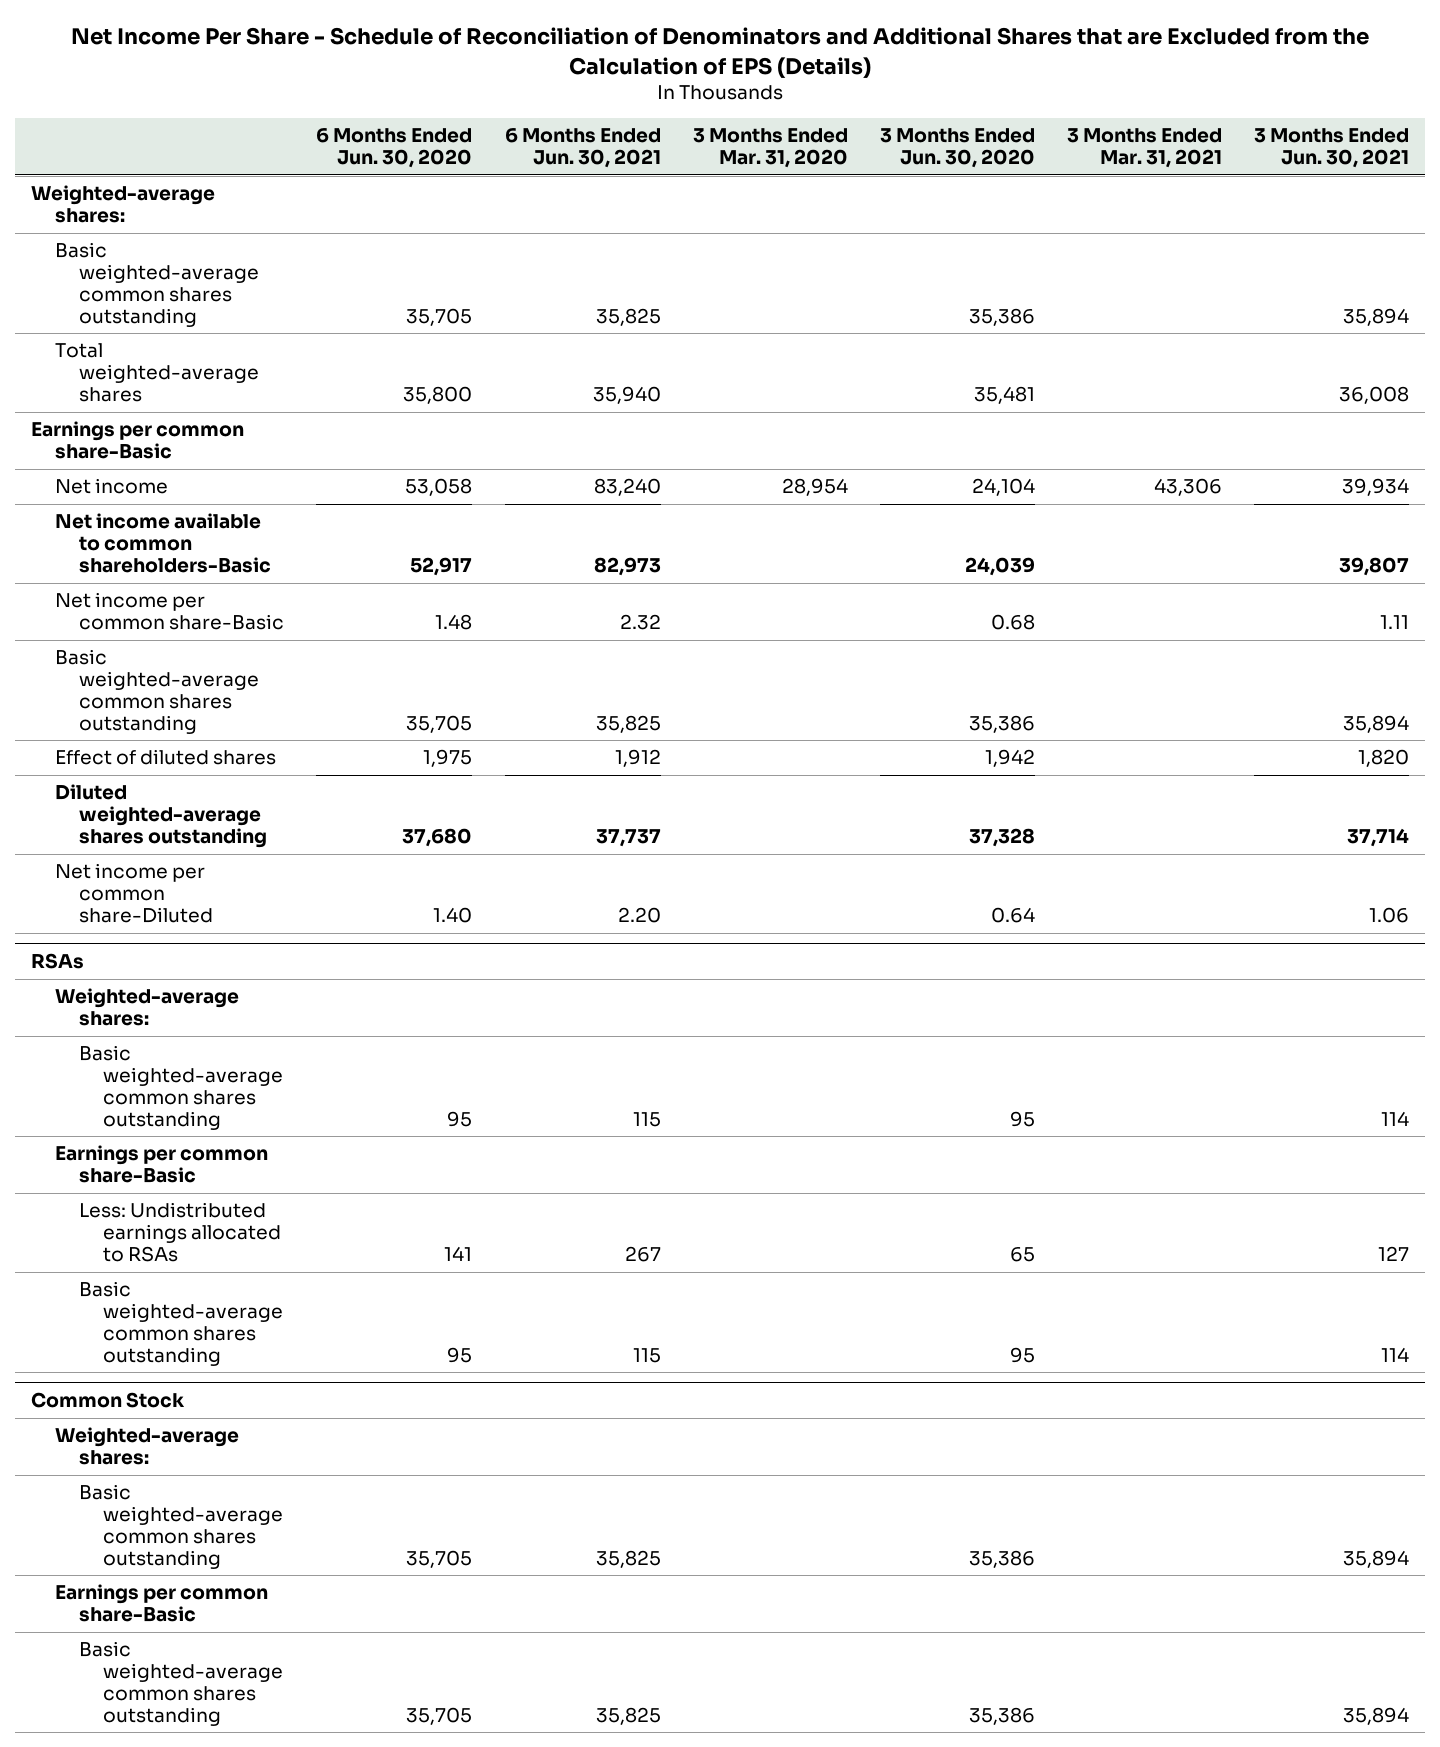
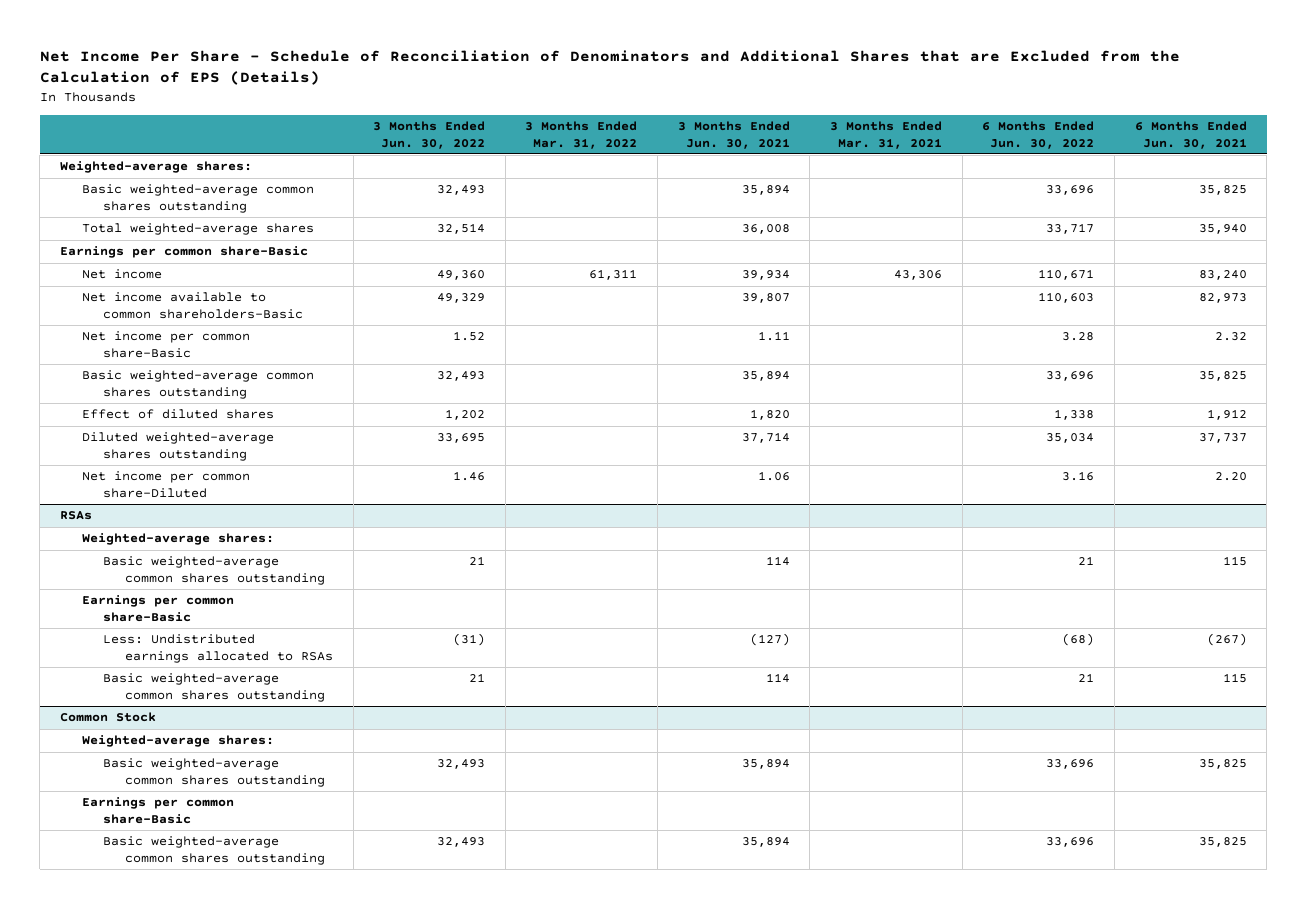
[316,128,473,169] 6 Months Ended Jun. 30, 2020 -> none
[692,128,848,169] 3 Months Ended Mar. 31, 2020 -> none
[879,128,1035,169] 3 Months Ended Jun. 30, 2020 -> none
none -> [373,120,486,149] 3 Months Ended Jun. 30, 2022
none -> [525,120,638,149] 3 Months Ended Mar. 31, 2022
none -> [982,120,1095,149] 6 Months Ended Jun. 30, 2022
[624,1245,661,1262] 267 -> [1206,633,1247,647] (267)
[1378,1245,1410,1261] 127 -> [749,633,790,647] (127)

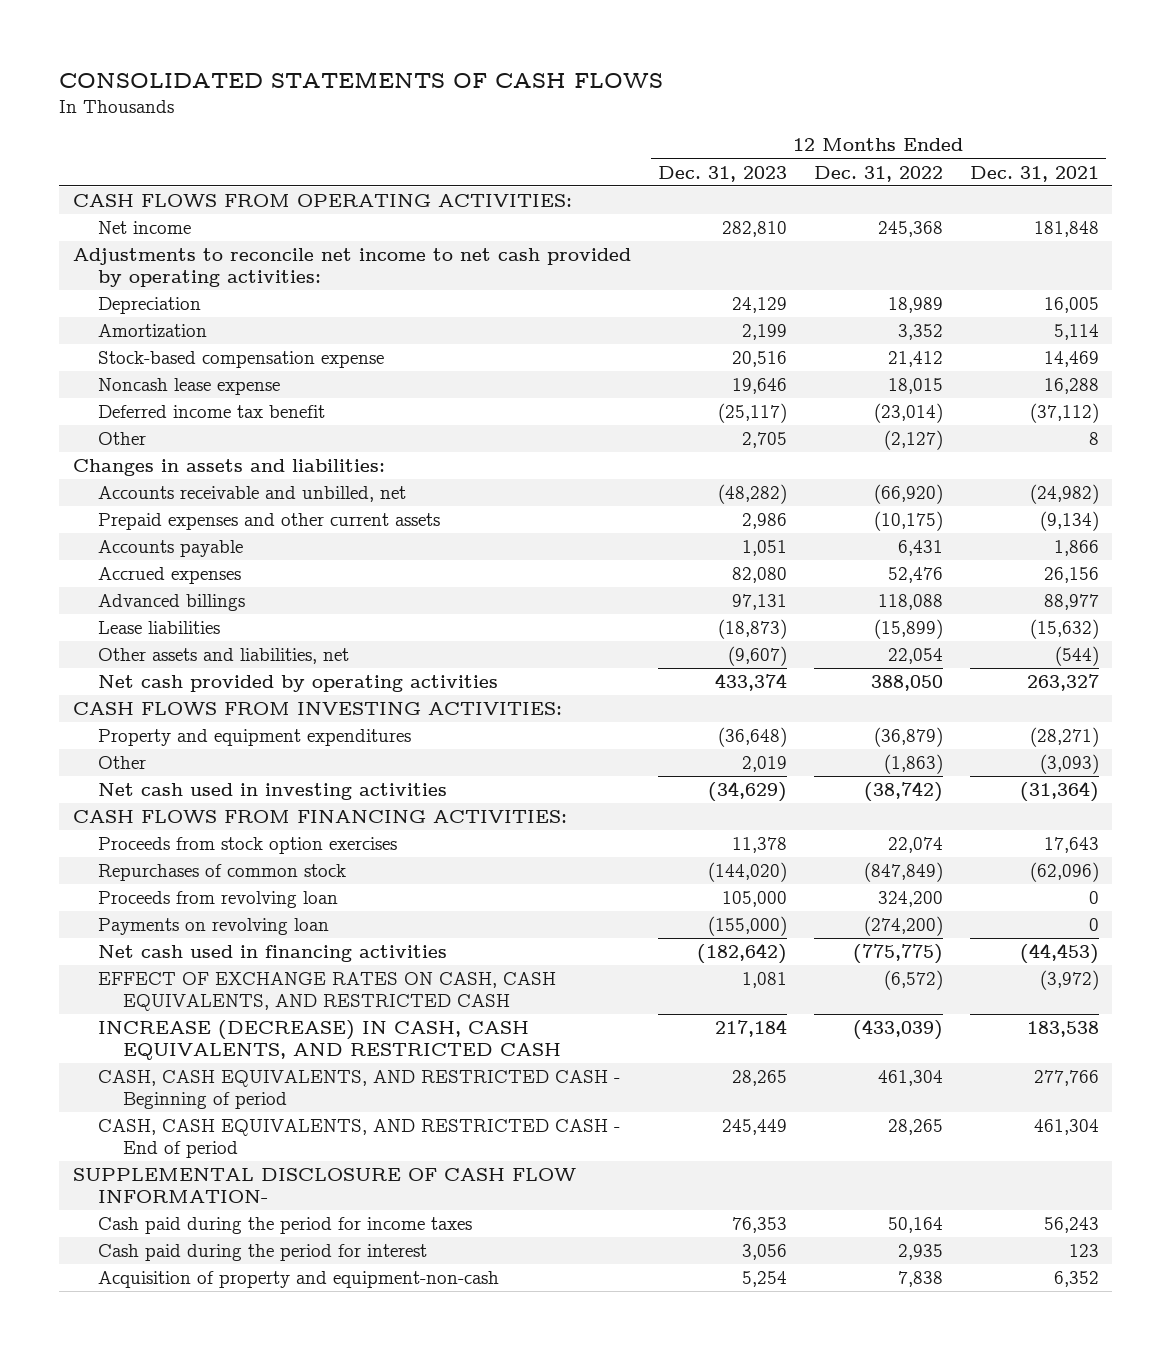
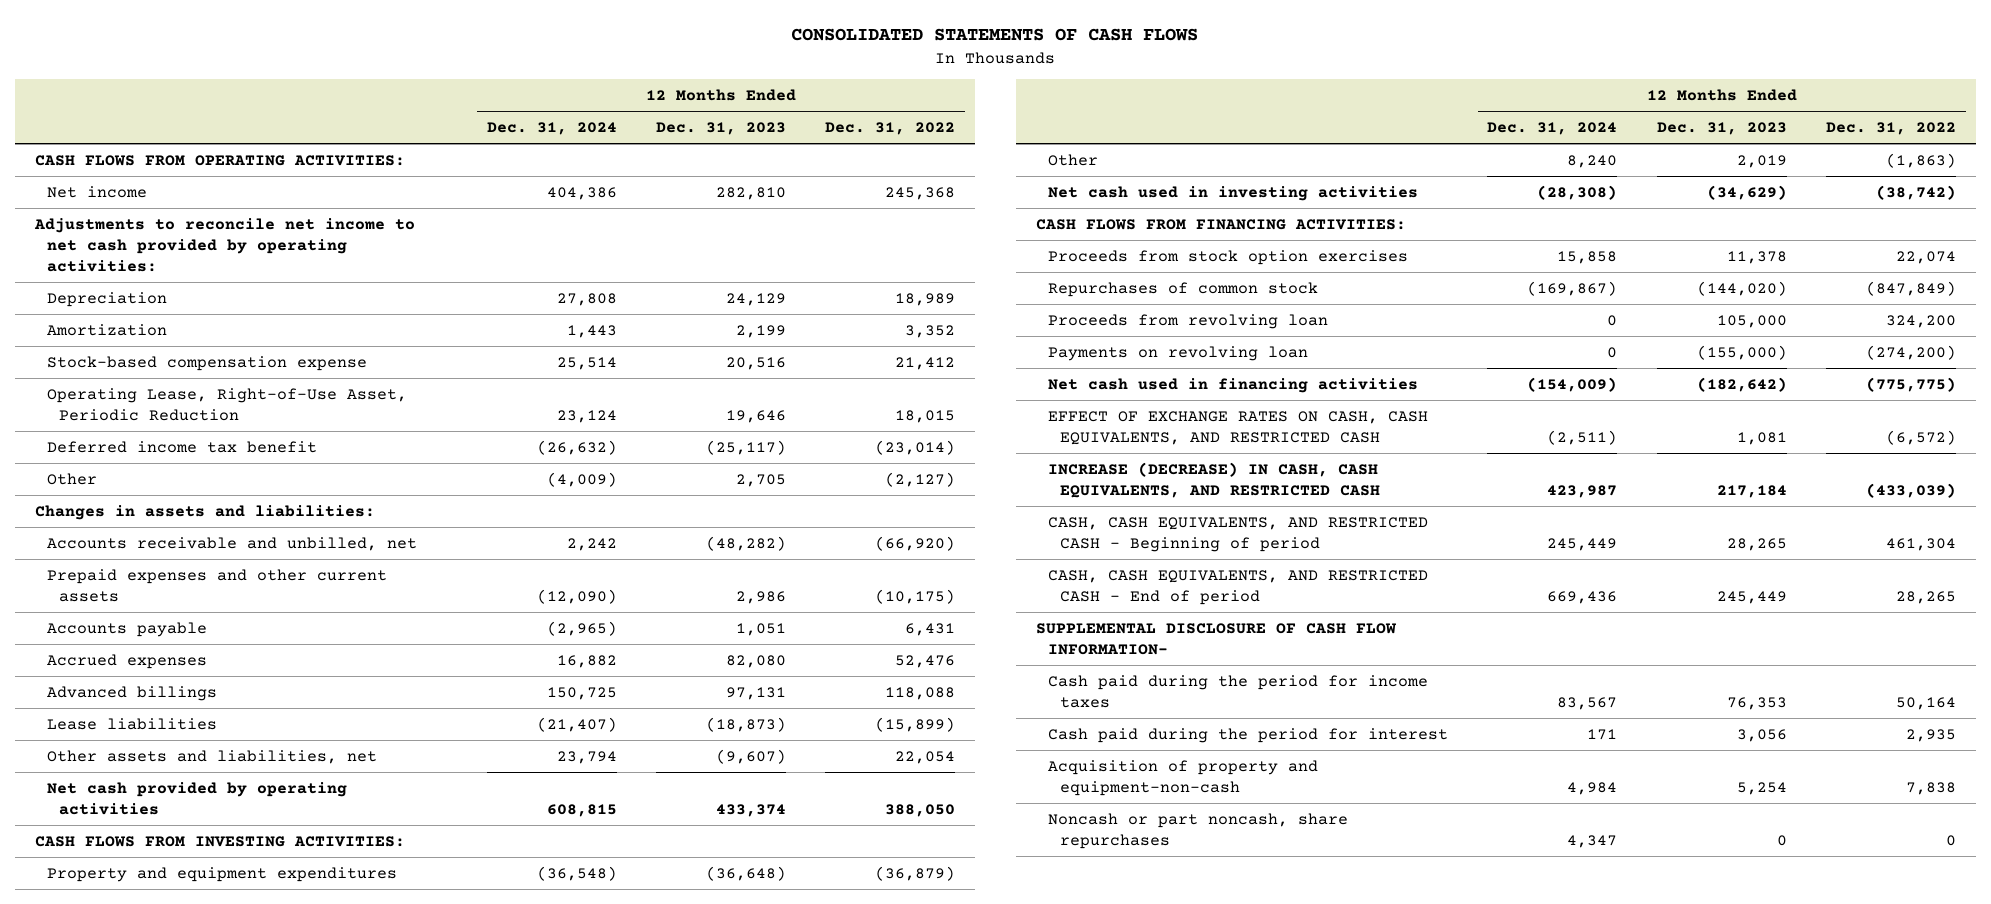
[969,165,1099,182] Dec. 31, 2021 -> none
none -> [486,121,617,135] Dec. 31, 2024
[97,378,280,396] Noncash lease expense -> [47,387,408,421] Operating Lease, Right-of-Use Asset, Periodic Reduction
none -> [1047,812,1348,849] Noncash or part noncash, share repurchases

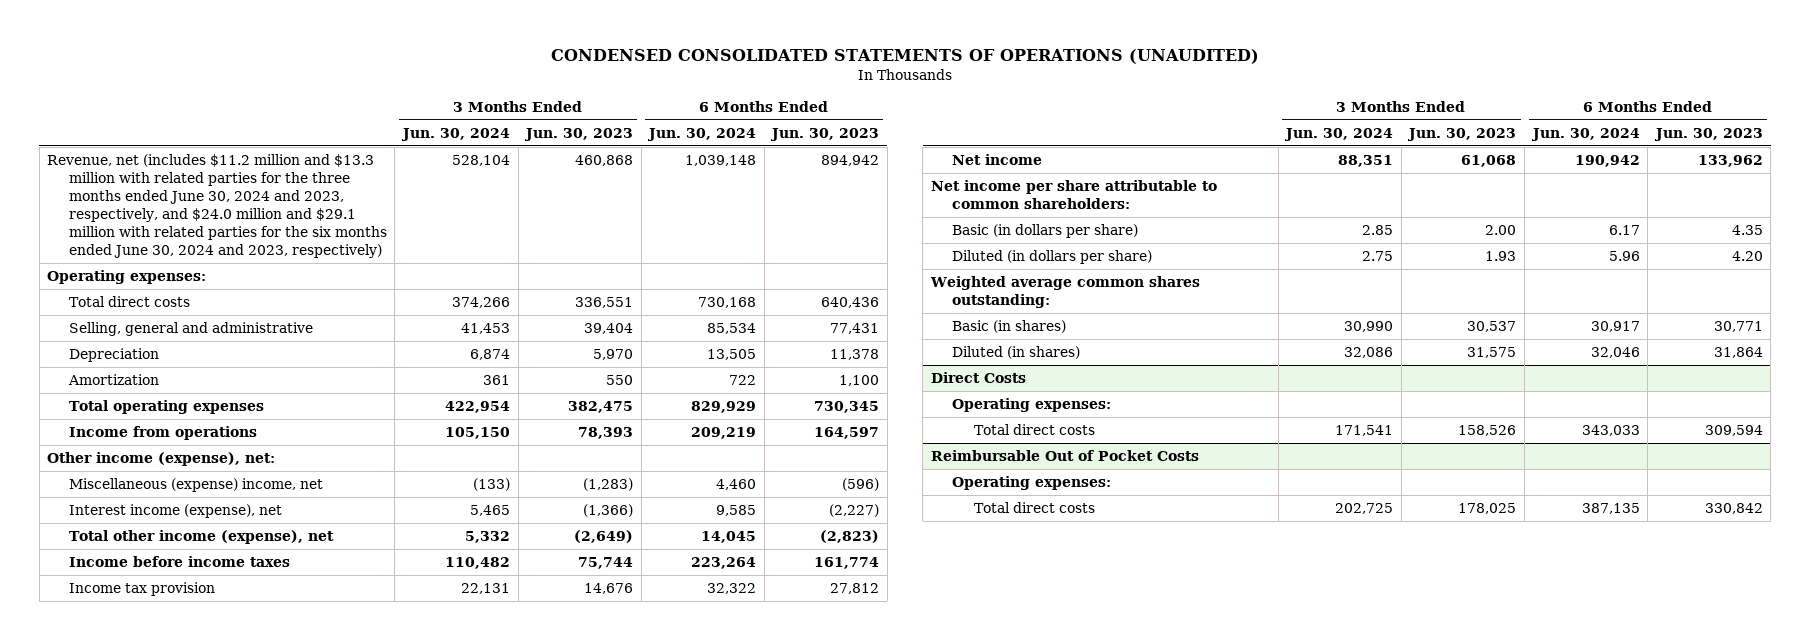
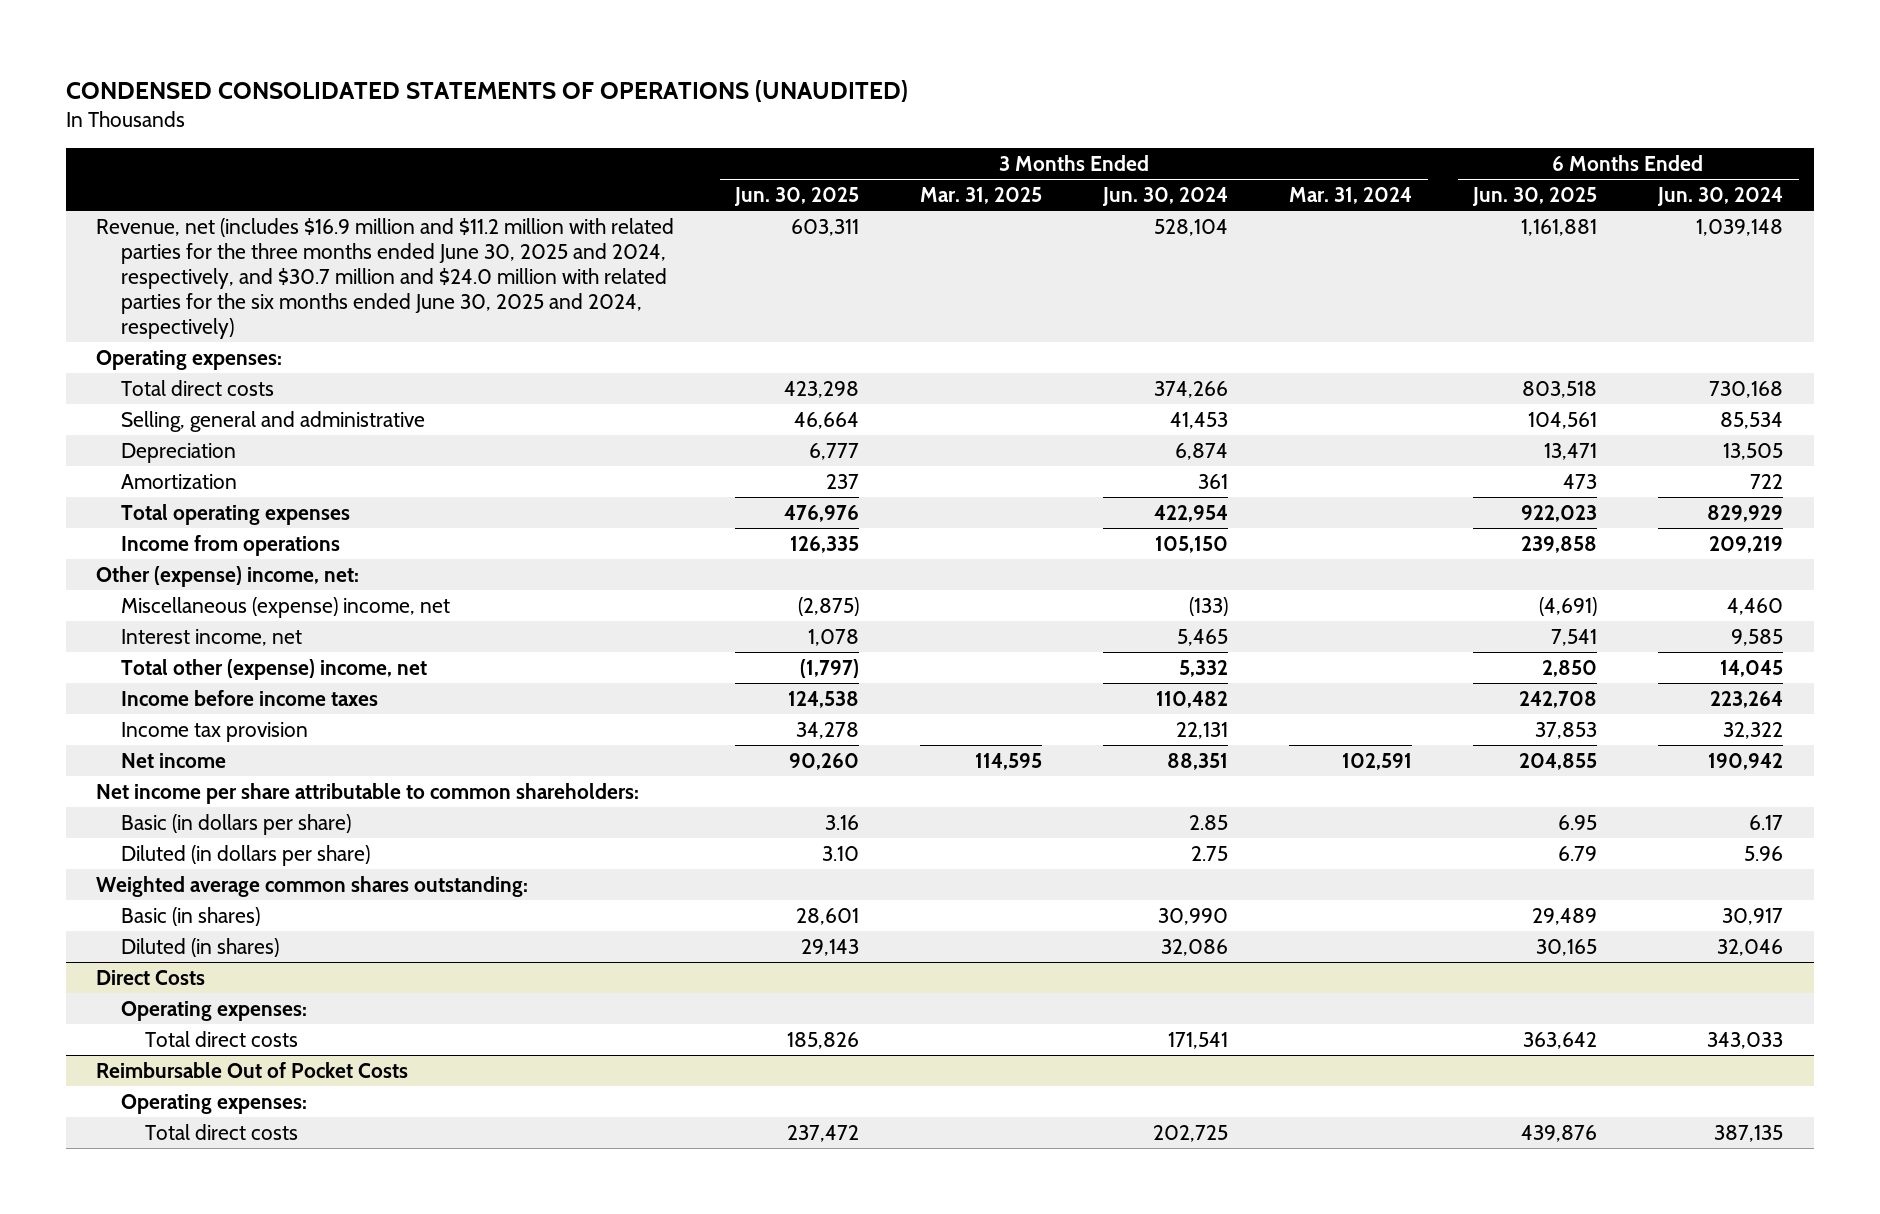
[524,127,634,141] Jun. 30, 2023 -> none
[770,127,880,141] Jun. 30, 2023 -> none
none -> [734,187,860,207] Jun. 30, 2025
none -> [920,187,1043,205] Mar. 31, 2025
none -> [1289,187,1413,205] Mar. 31, 2024
none -> [1472,187,1598,207] Jun. 30, 2025
[47,154,387,259] Revenue, net (includes $11.2 million and $13.3 million with related parties for the three months ended June 30, 2024 and 2023, respectively, and $24.0 million and $29.1 million with related parties for the six months ended June 30, 2024 and 2023, respectively) -> [96,217,675,340] Revenue, net (includes $16.9 million and $11.2 million with related parties for the three months ended June 30, 2025 and 2024, respectively, and $30.7 million and $24.0 million with related parties for the six months ended June 30, 2025 and 2024, respectively)
[47,452,276,467] Other income (expense), net: -> [96,565,360,587] Other (expense) income, net:
[68,504,282,519] Interest income (expense), net -> [120,628,302,646] Interest income, net
[68,530,334,545] Total other income (expense), net -> [120,658,427,680] Total other (expense) income, net

